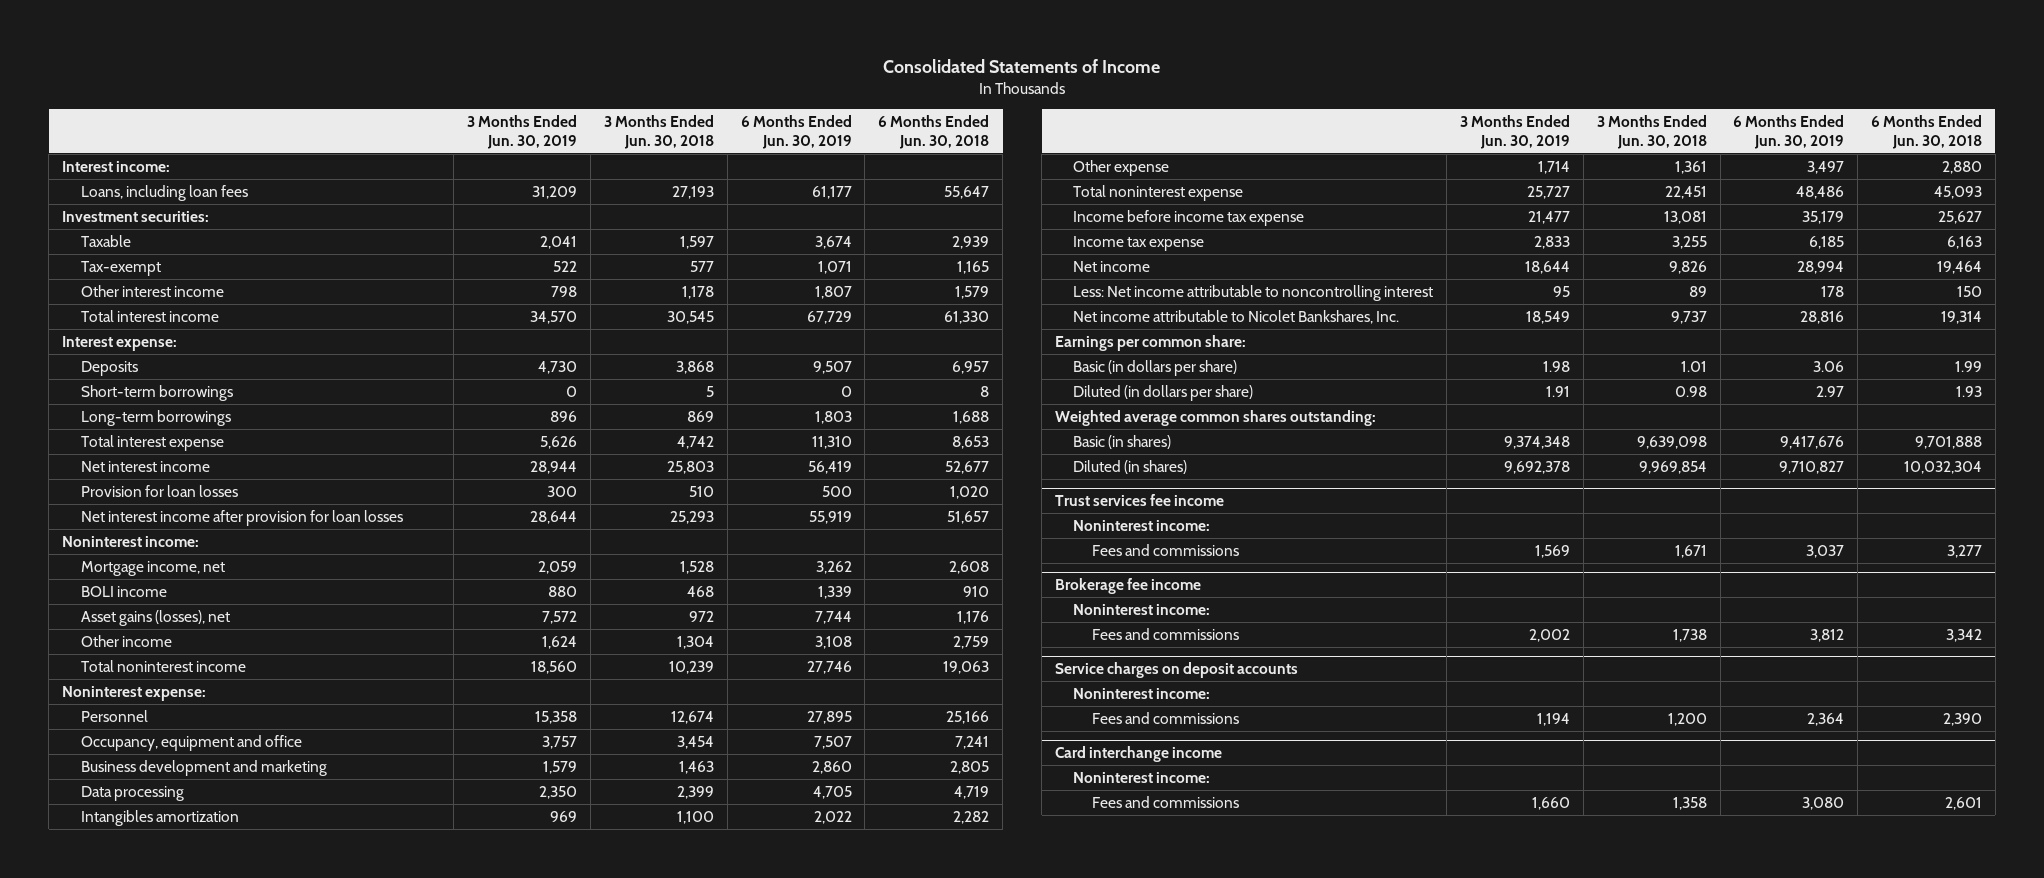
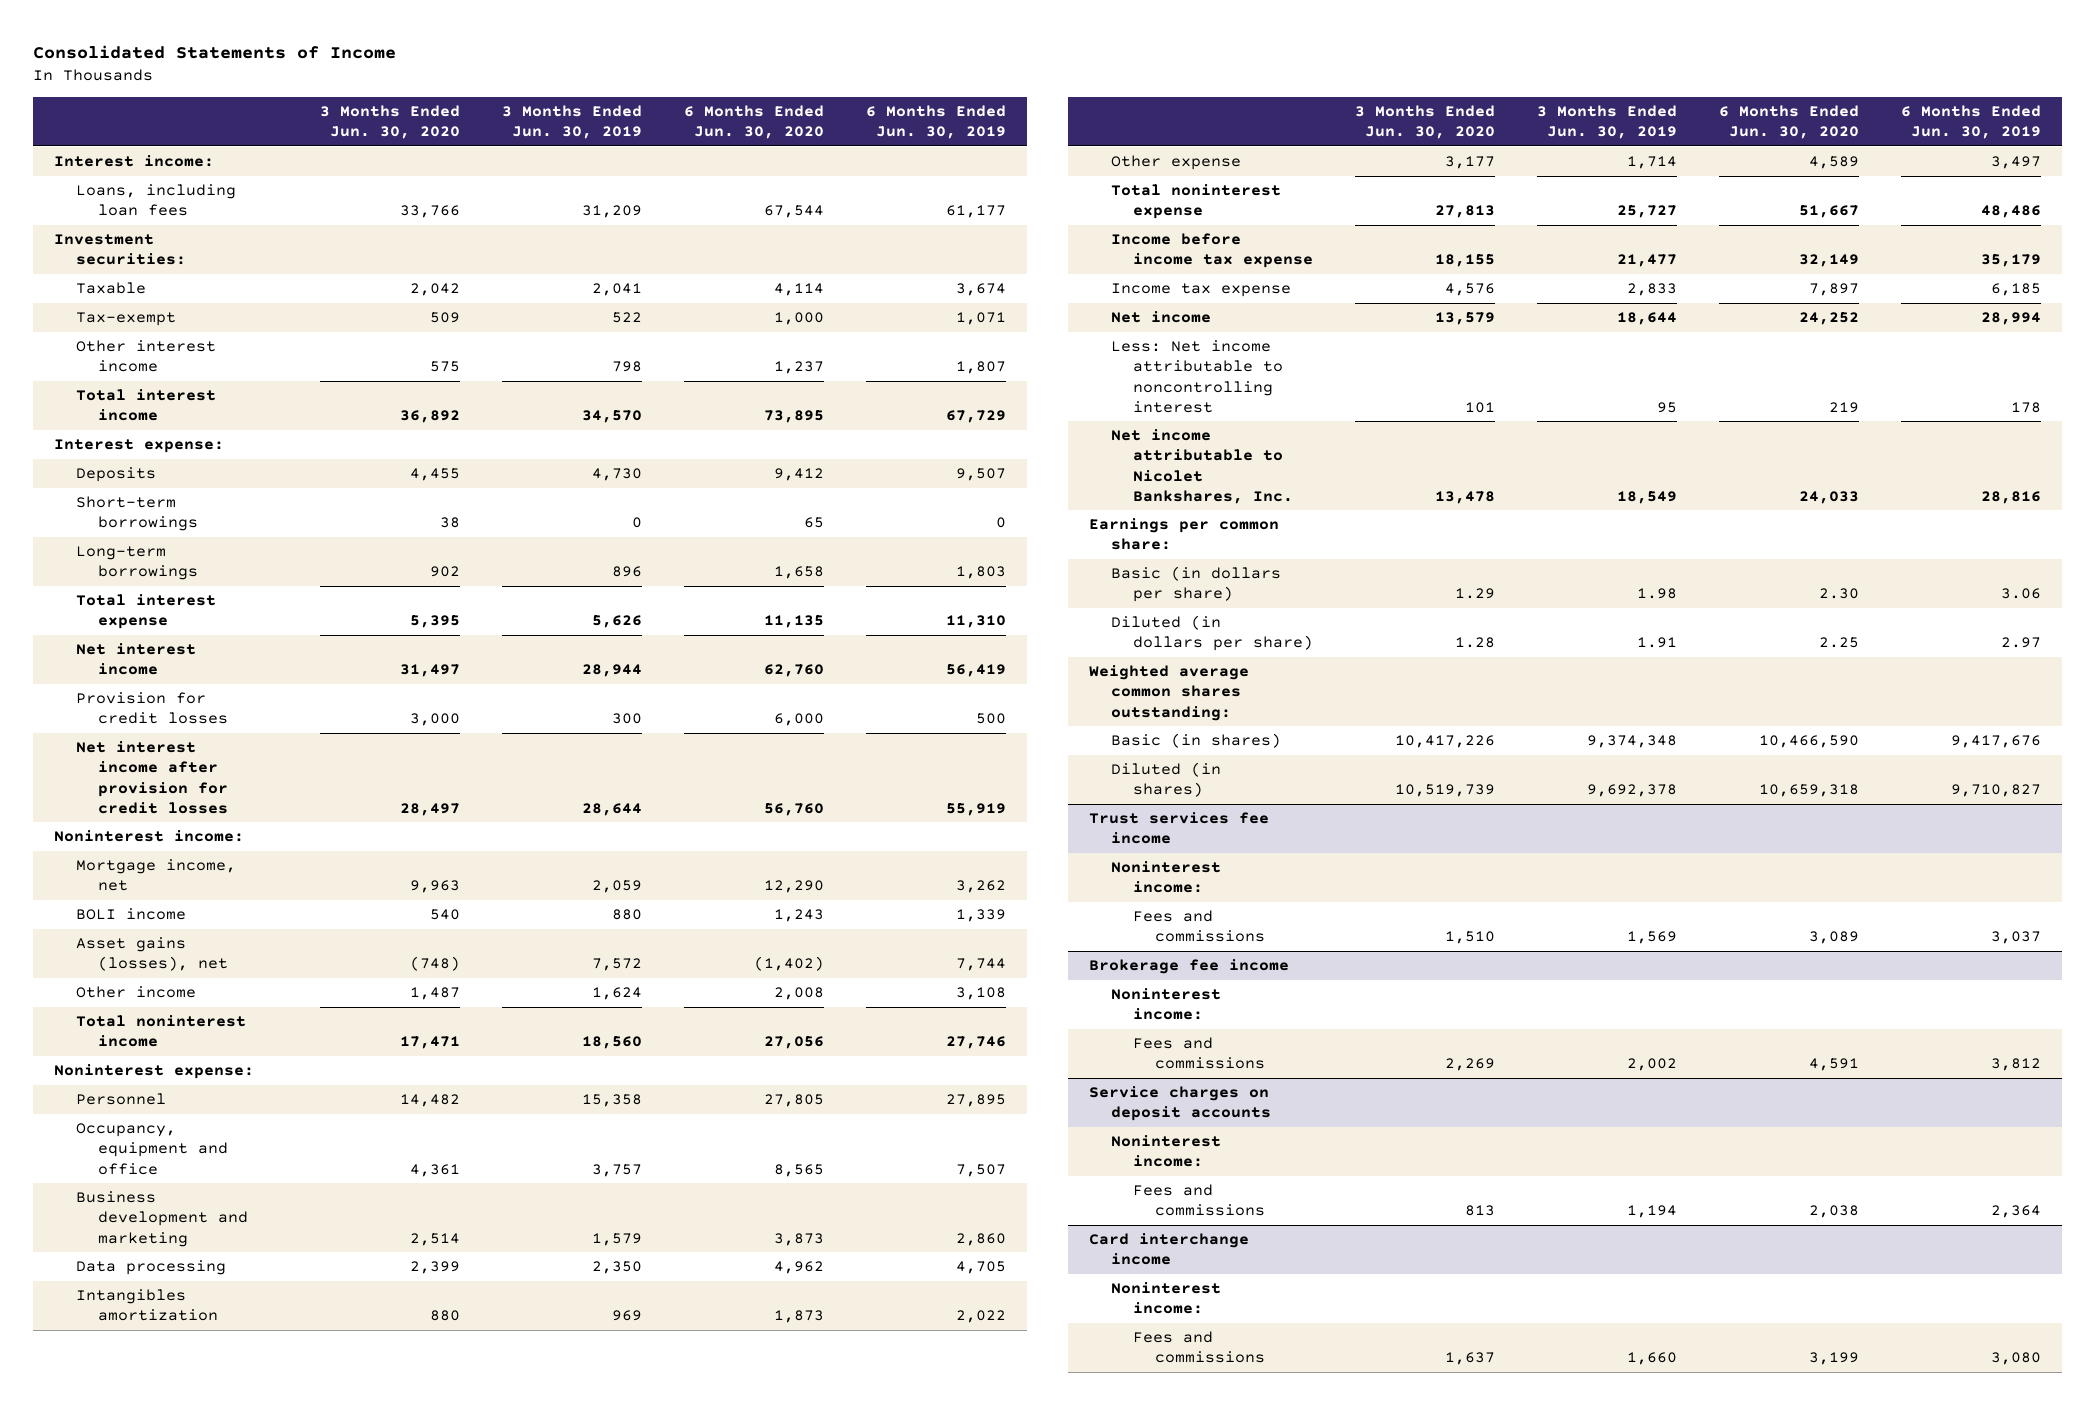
[603,115,714,149] 3 Months Ended Jun. 30, 2018 -> none
[878,115,990,149] 6 Months Ended Jun. 30, 2018 -> none
none -> [319,104,460,140] 3 Months Ended Jun. 30, 2020
none -> [684,104,825,140] 6 Months Ended Jun. 30, 2020
[80,484,238,497] Provision for loan losses -> [76,692,228,725] Provision for credit losses
[80,509,403,526] Net interest income after provision for loan losses -> [76,741,228,814] Net interest income after provision for credit losses

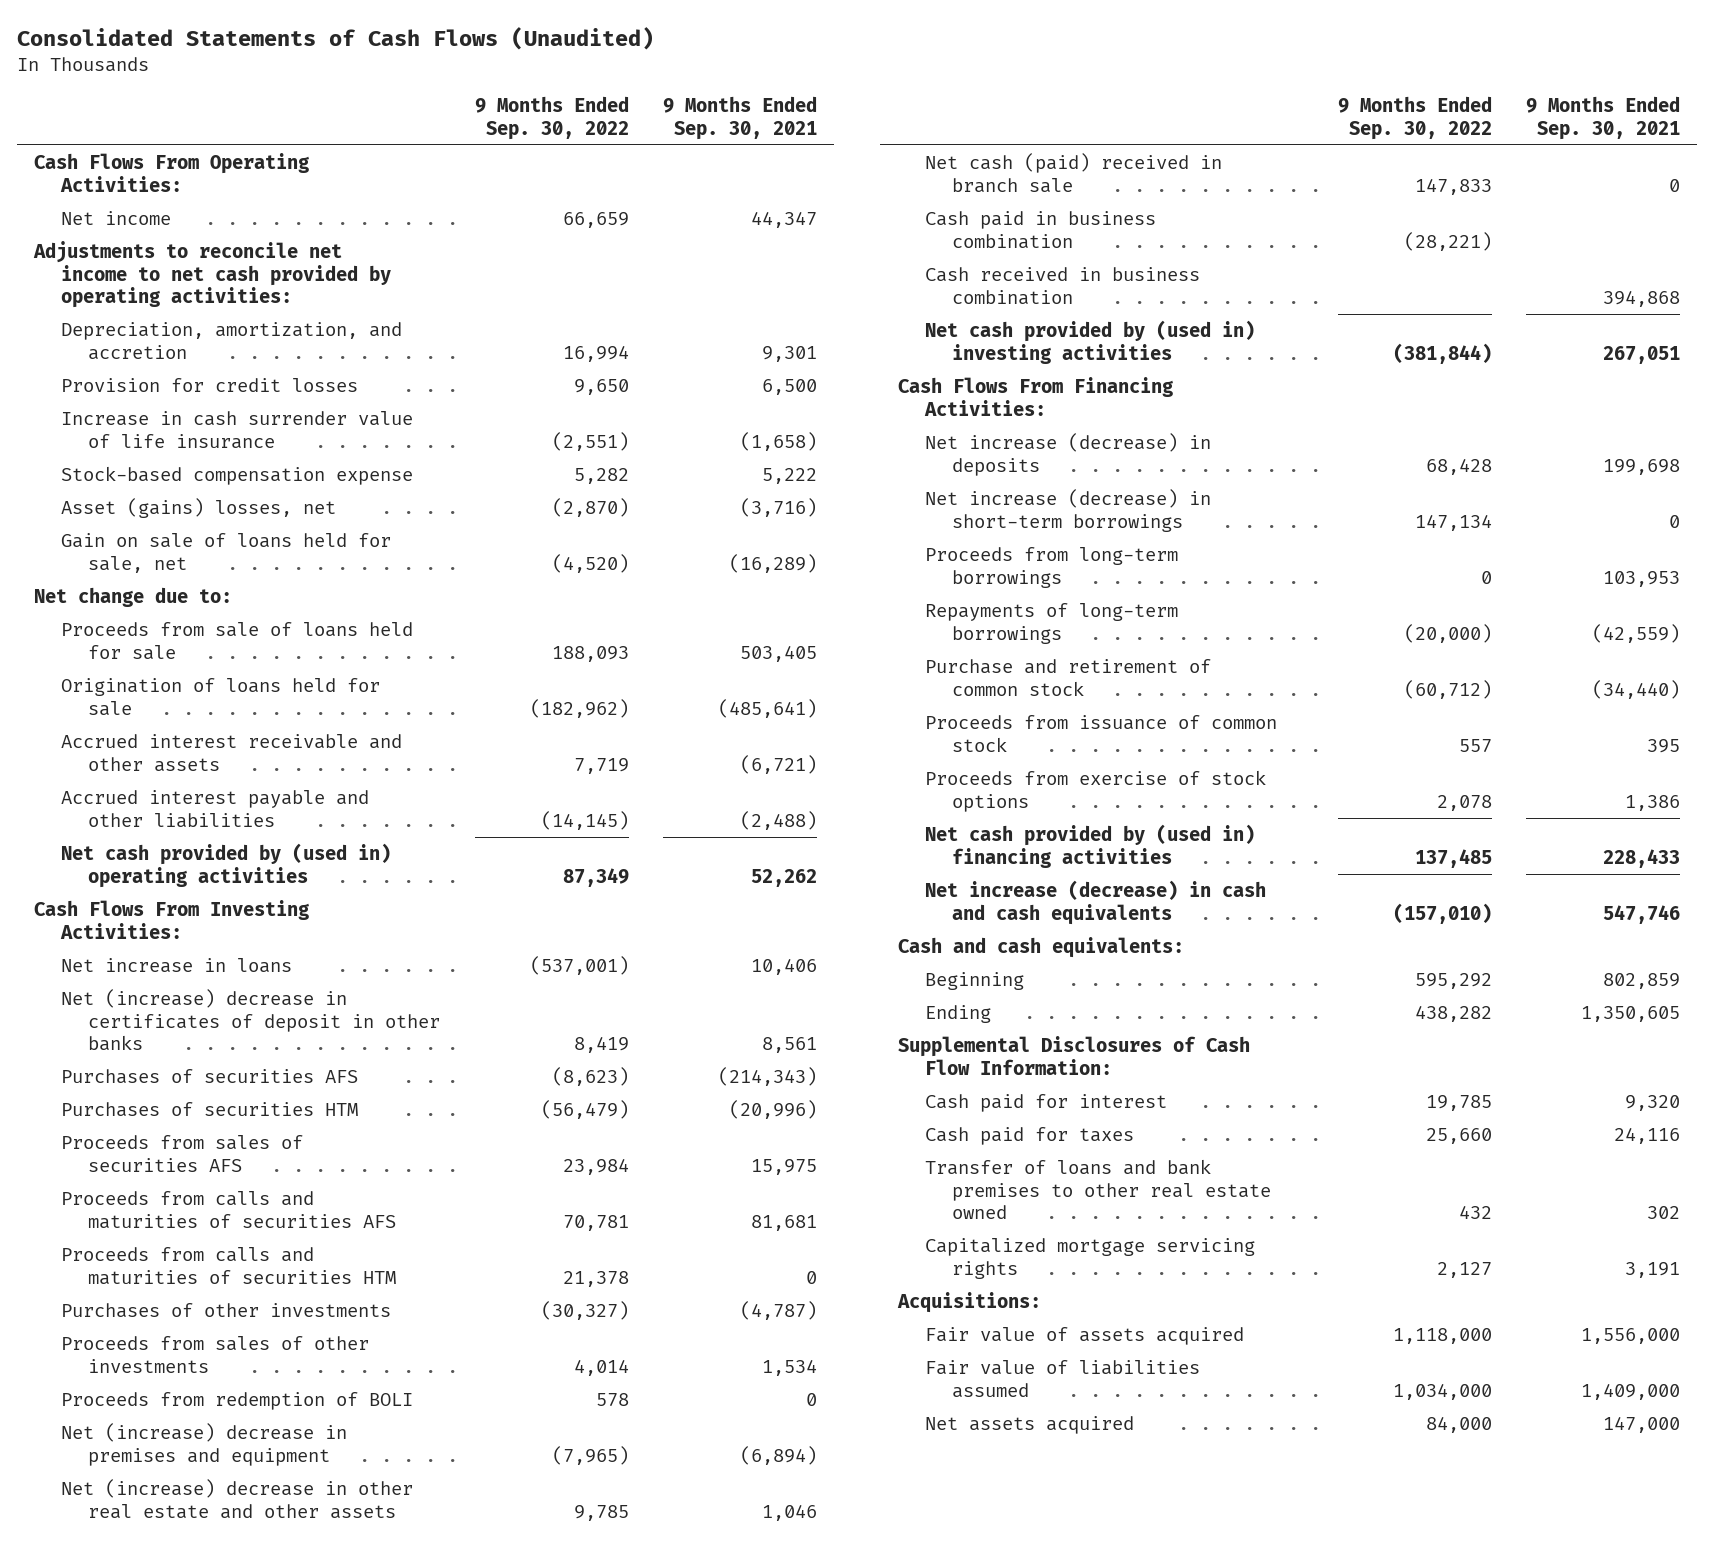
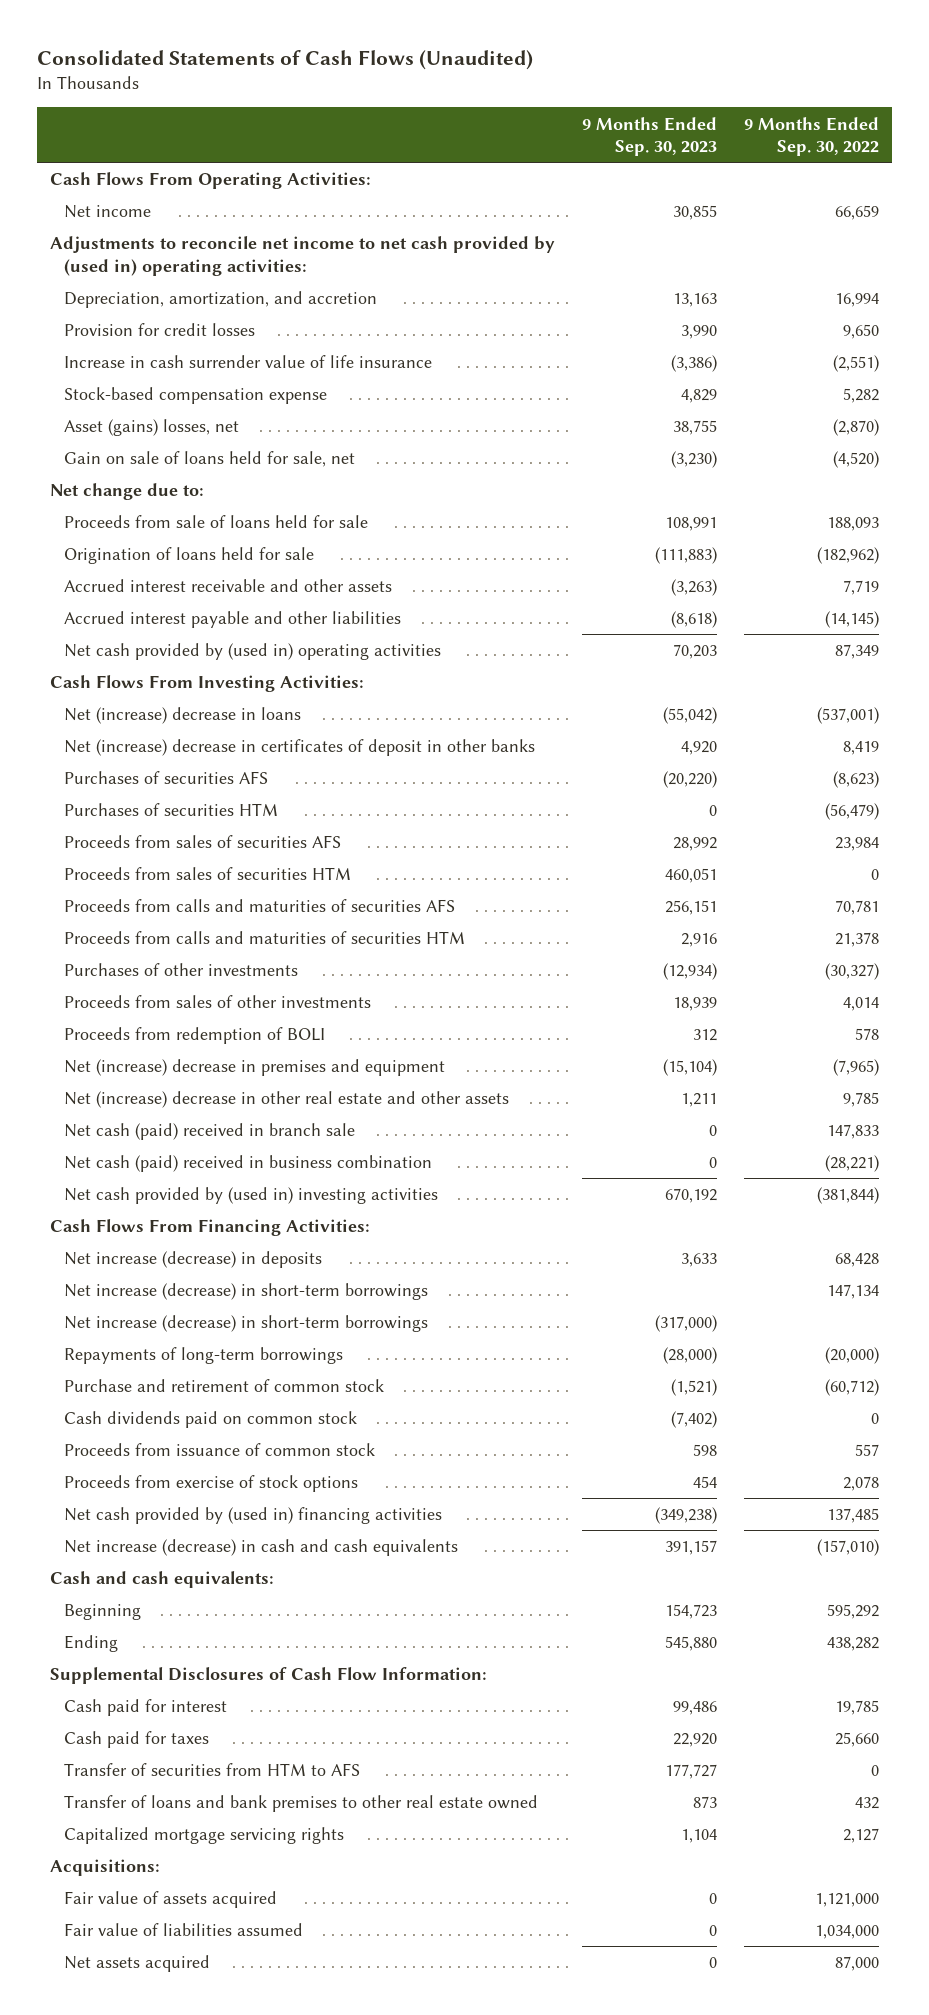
[662,96,817,140] 9 Months Ended Sep. 30, 2021 -> none
none -> [582,116,718,157] 9 Months Ended Sep. 30, 2023
[33,240,392,309] Adjustments to reconcile net income to net cash provided by operating activities: -> [50,236,556,276] Adjustments to reconcile net income to net cash provided by (used in) operating activities:
[61,957,293,973] Net increase in loans -> [63,707,301,725] Net (increase) decrease in loans
none -> [63,867,351,881] Proceeds from sales of securities HTM
[924,266,1200,305] Cash received in business combination -> none
[924,210,1156,249] Cash paid in business combination -> [63,1155,432,1173] Net cash (paid) received in business combination
[924,546,1178,588] Proceeds from long-term borrowings -> none
none -> [63,1315,428,1333] Net increase (decrease) in short-term borrowings
none -> [63,1411,357,1429] Cash dividends paid on common stock
none -> [63,1763,360,1777] Transfer of securities from HTM to AFS
[1393,1327,1493,1344] 1,118,000 -> [814,1893,879,1908] 1,121,000
[1426,1415,1493,1433] 84,000 -> [834,1956,879,1972] 87,000

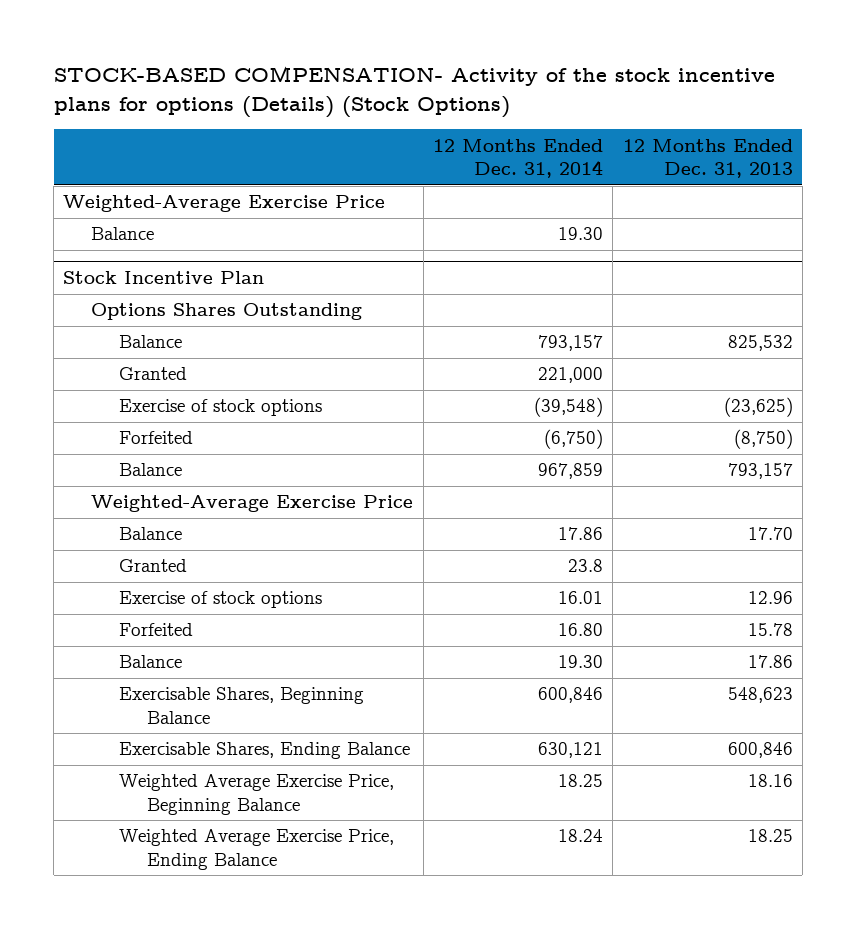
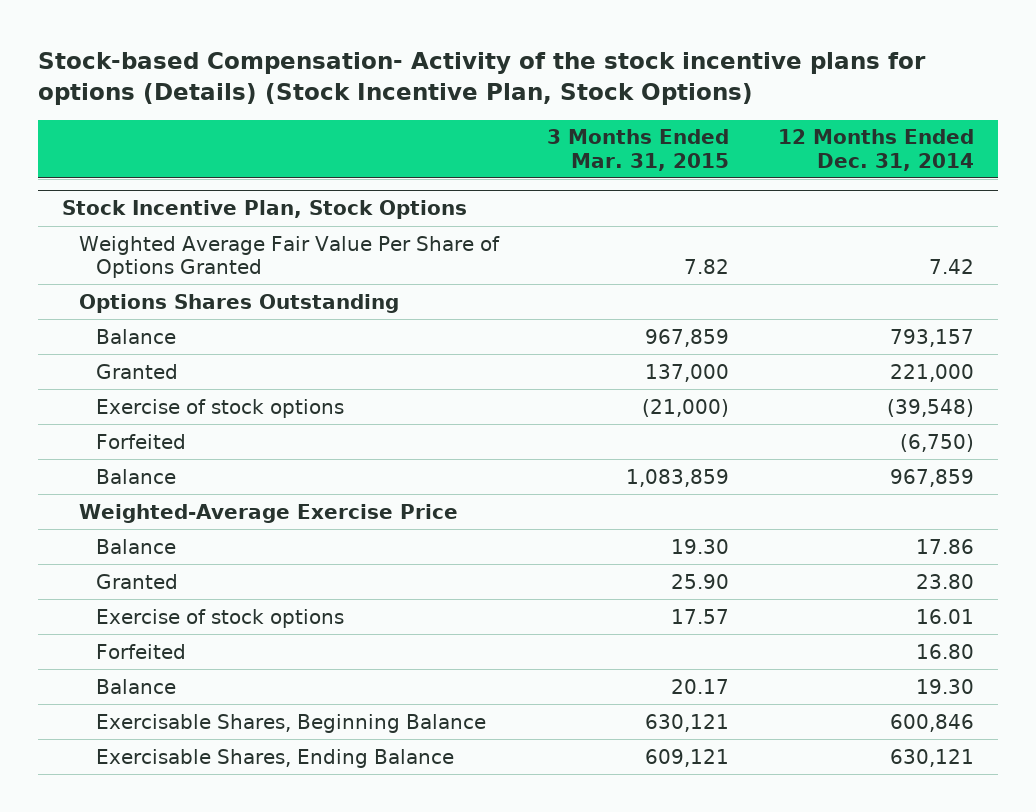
[53,66,775,119] STOCK-BASED COMPENSATION- Activity of the stock incentive plans for options (Details) (Stock Options) -> [38,51,927,105] Stock-based Compensation- Activity of the stock incentive plans for options (Details) (Stock Incentive Plan, Stock Options)
[622,138,793,179] 12 Months Ended Dec. 31, 2013 -> none
none -> [547,129,730,171] 3 Months Ended Mar. 31, 2015
[63,195,386,213] Weighted-Average Exercise Price -> none
[91,227,155,241] Balance -> none
[63,271,265,285] Stock Incentive Plan -> [62,200,468,220] Stock Incentive Plan, Stock Options
none -> [78,235,500,279] Weighted Average Fair Value Per Share of Options Granted
[567,559,603,573] 23.8 -> [915,573,974,589] 23.80
[119,774,395,815] Weighted Average Exercise Price, Beginning Balance -> none
[119,829,395,870] Weighted Average Exercise Price, Ending Balance -> none

